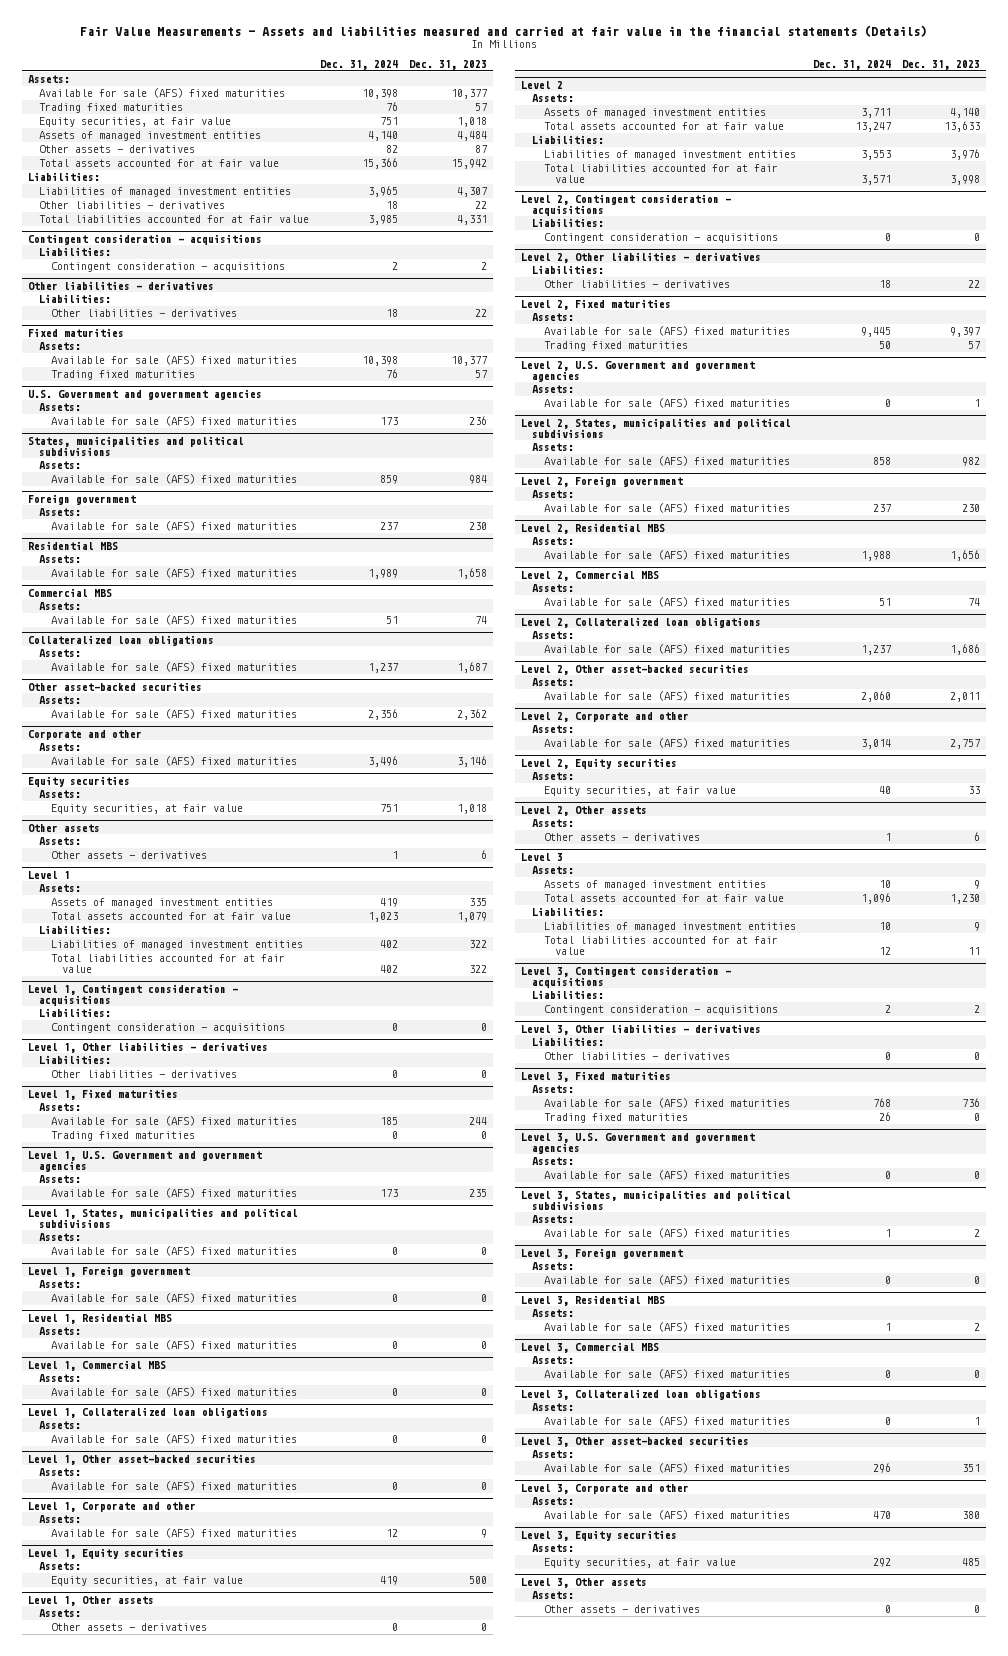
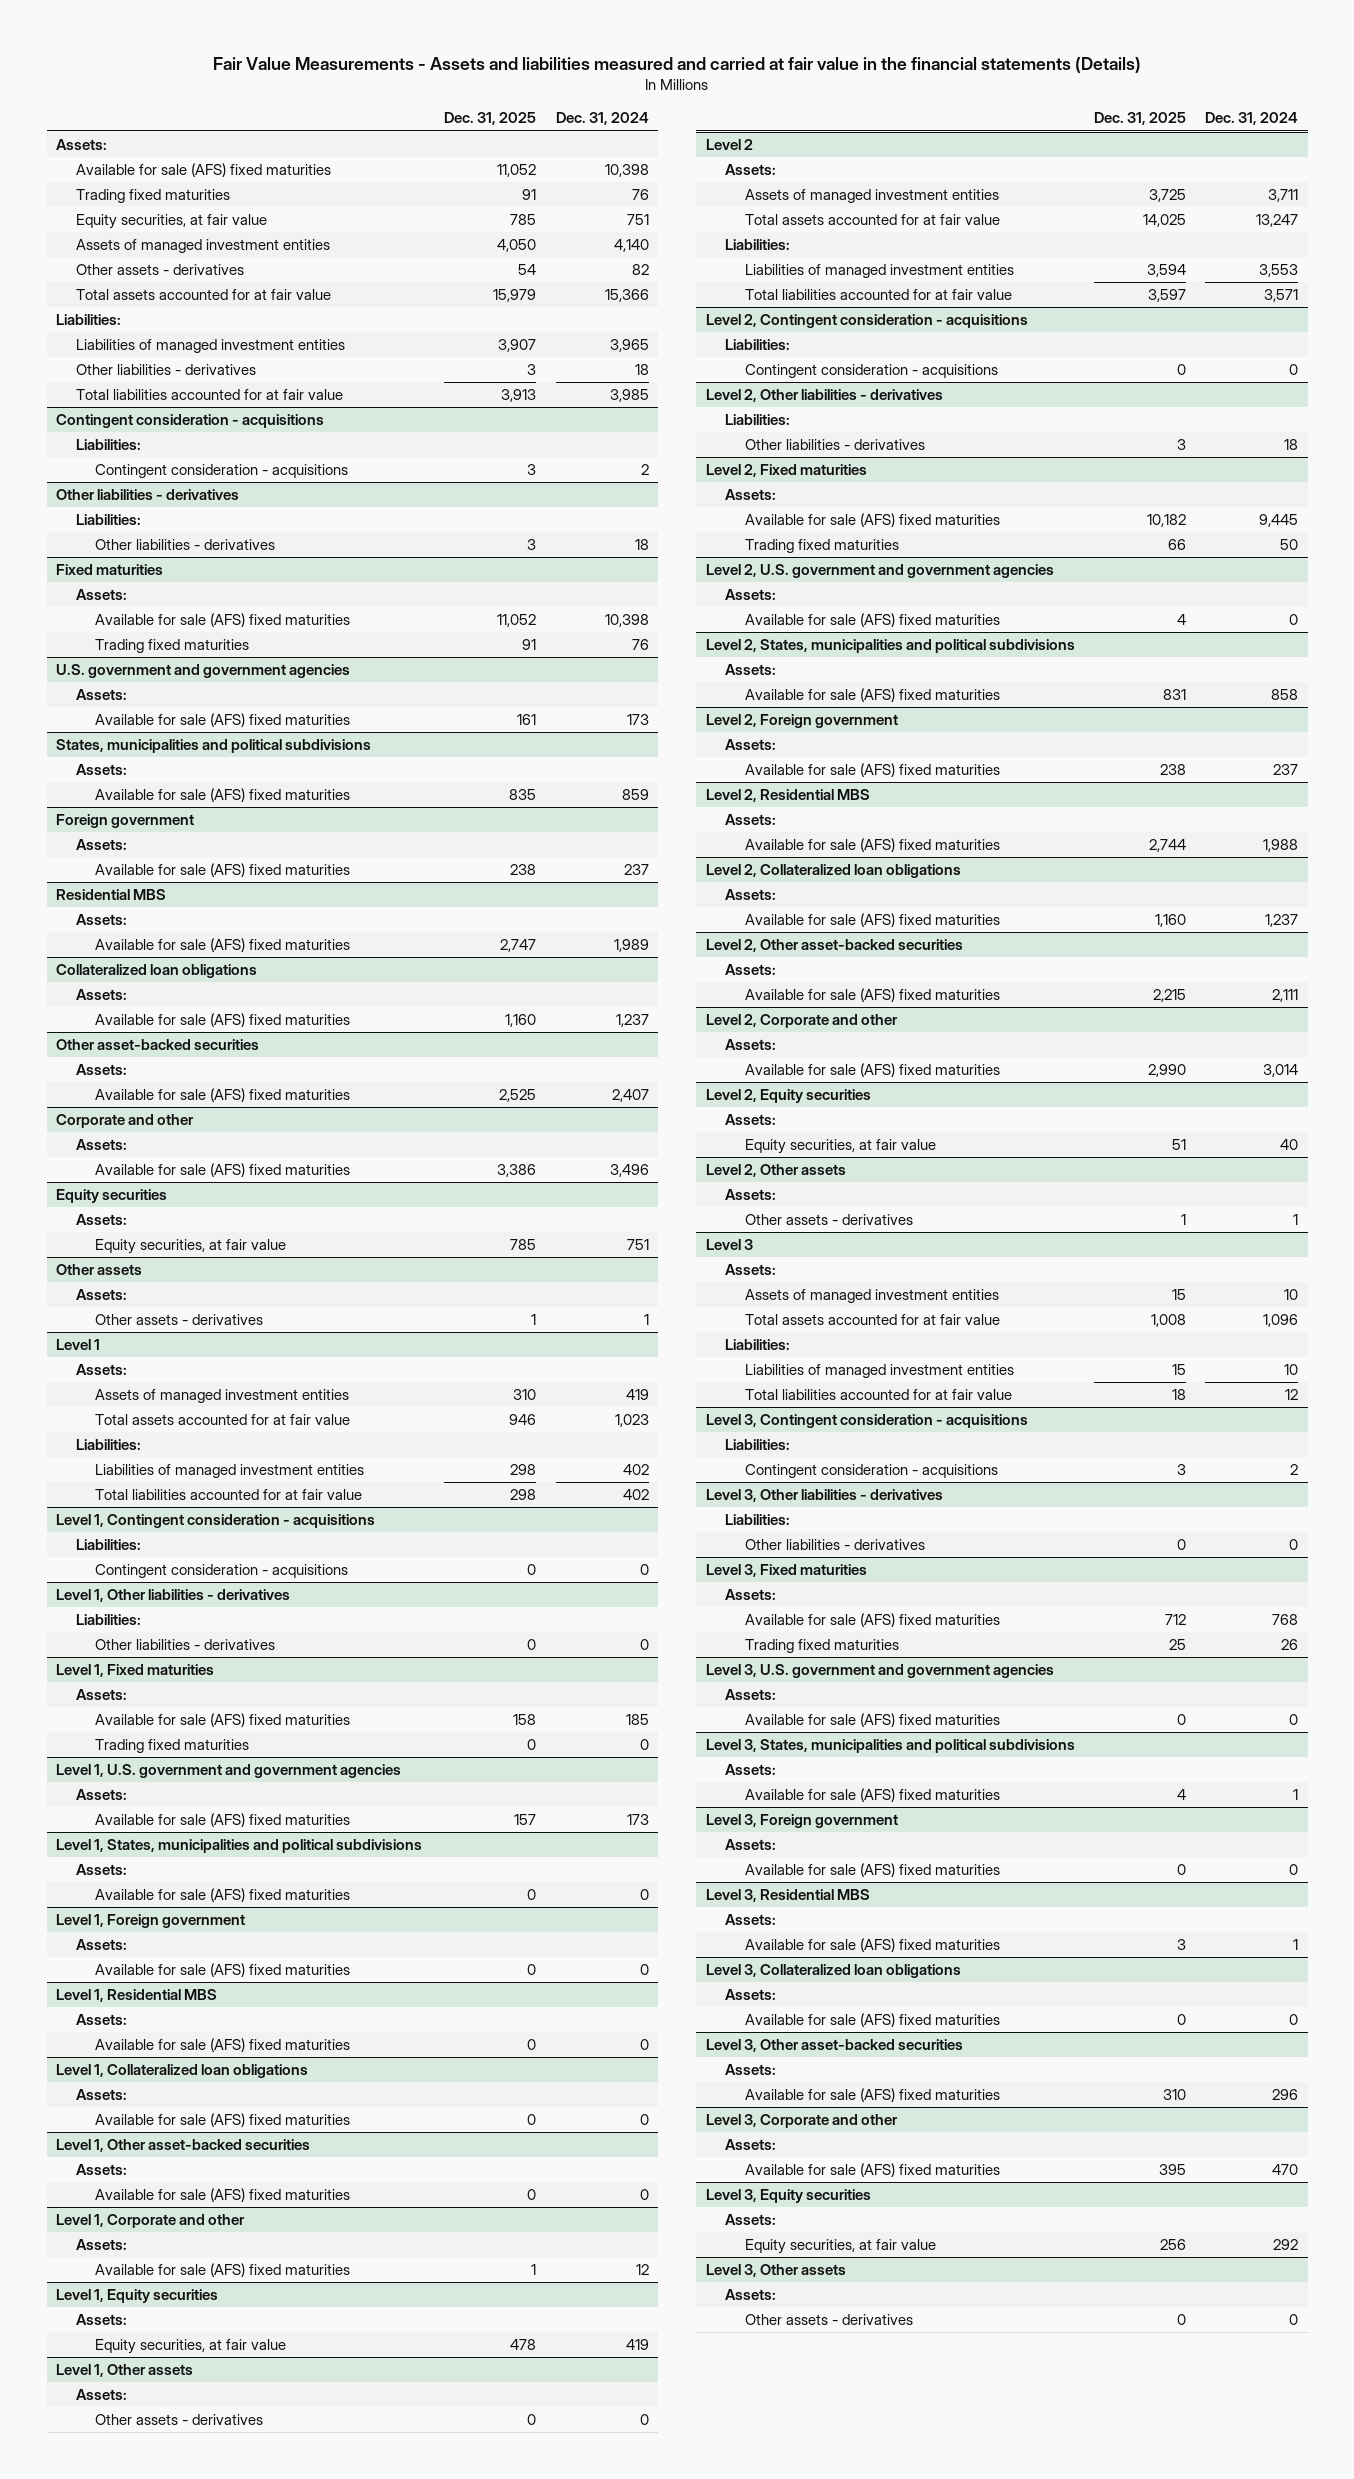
[409,59,488,70] Dec. 31, 2023 -> none
none -> [444,112,537,126] Dec. 31, 2025
[27,388,262,400] U.S. Government and government agencies -> [56,664,351,679] U.S. government and government agencies
[27,587,112,597] Commercial MBS -> none
[39,602,82,611] Assets: -> none
[50,615,297,626] Available for sale (AFS) fixed maturities -> none
[368,709,399,721] 2,356 -> [611,1089,649,1103] 2,407
[27,1150,262,1172] Level 1, U.S. Government and government agencies -> [56,1764,402,1779] Level 1, U.S. government and government agencies
[27,1359,166,1371] Level 1, Commercial MBS -> none
[39,1374,82,1383] Assets: -> none
[50,1387,297,1398] Available for sale (AFS) fixed maturities -> none
[520,360,755,382] Level 2, U.S. Government and government agencies -> [705,564,1054,579] Level 2, U.S. government and government agencies
[520,569,659,581] Level 2, Commercial MBS -> none
[532,584,575,593] Assets: -> none
[543,597,790,608] Available for sale (AFS) fixed maturities -> none
[861,691,892,703] 2,060 -> [1272,989,1299,1003] 2,111
[520,1132,755,1154] Level 3, U.S. Government and government agencies -> [705,1664,1054,1679] Level 3, U.S. government and government agencies
[520,1341,659,1353] Level 3, Commercial MBS -> none
[532,1356,575,1365] Assets: -> none
[543,1369,790,1380] Available for sale (AFS) fixed maturities -> none

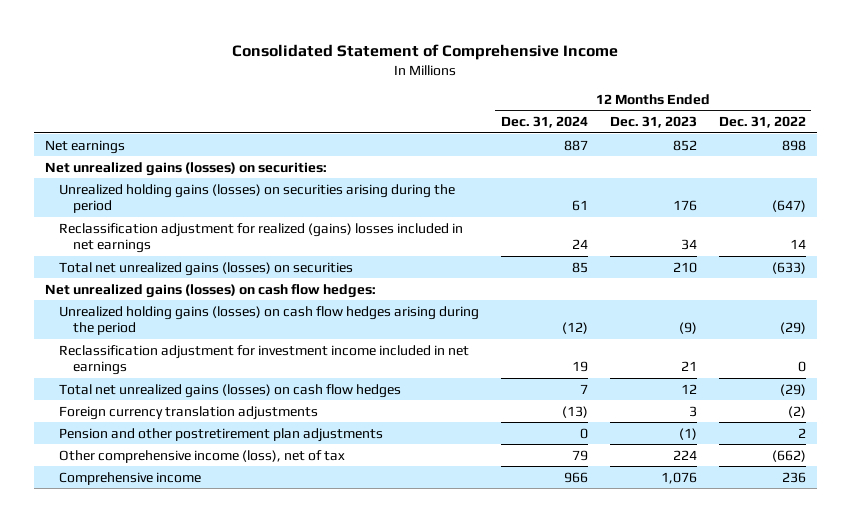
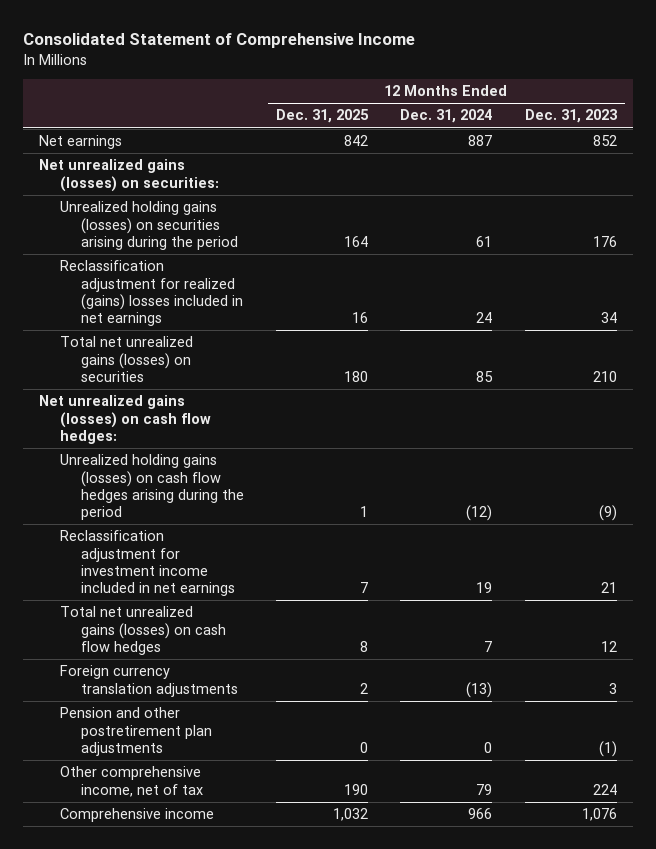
[718,116,806,129] Dec. 31, 2022 -> none
none -> [276,109,370,124] Dec. 31, 2025
[58,449,345,463] Other comprehensive income (loss), net of tax -> [59,766,203,797] Other comprehensive income, net of tax

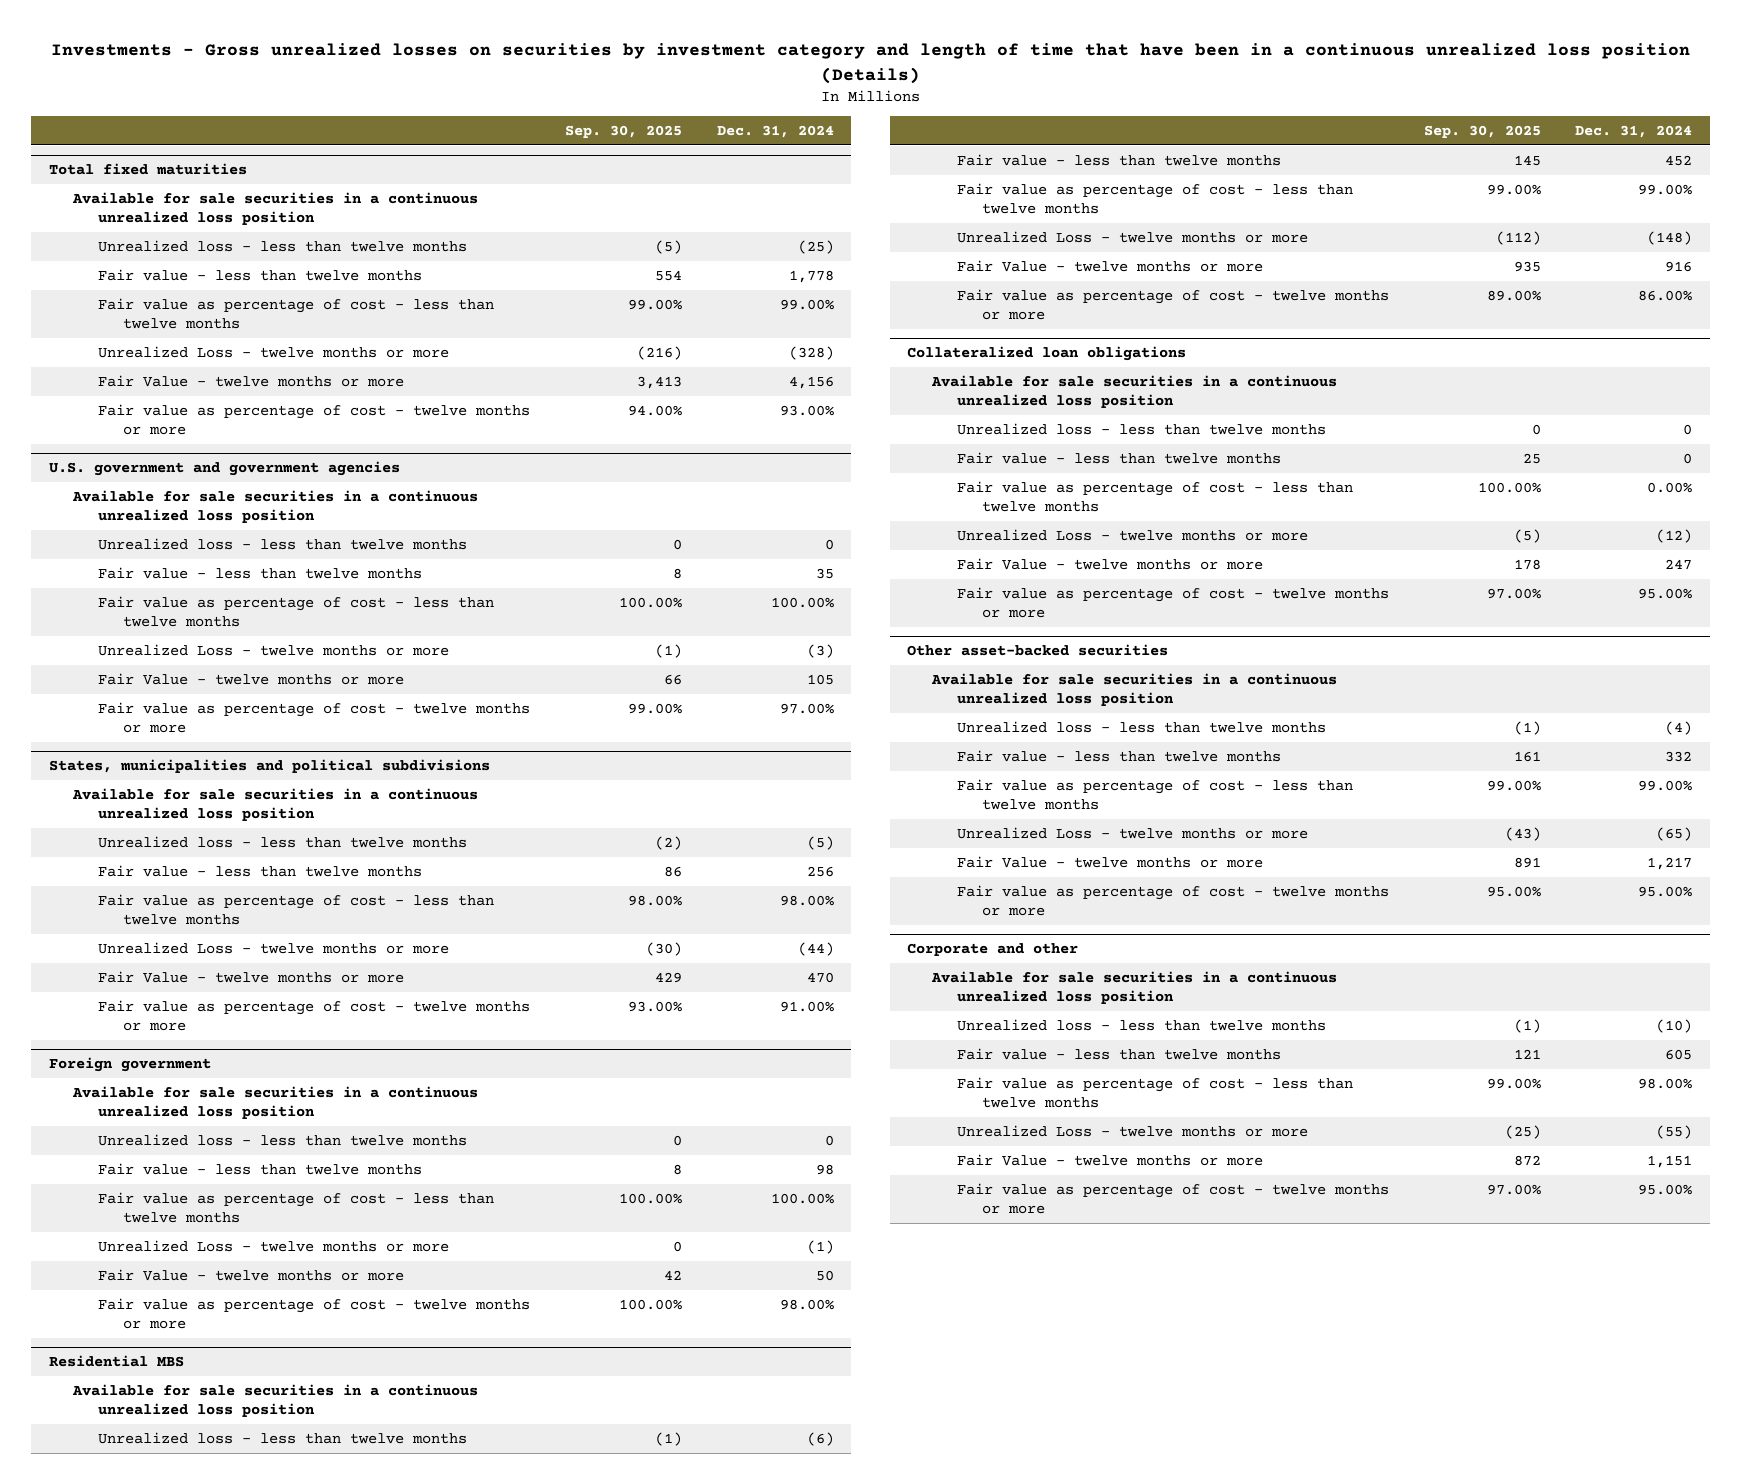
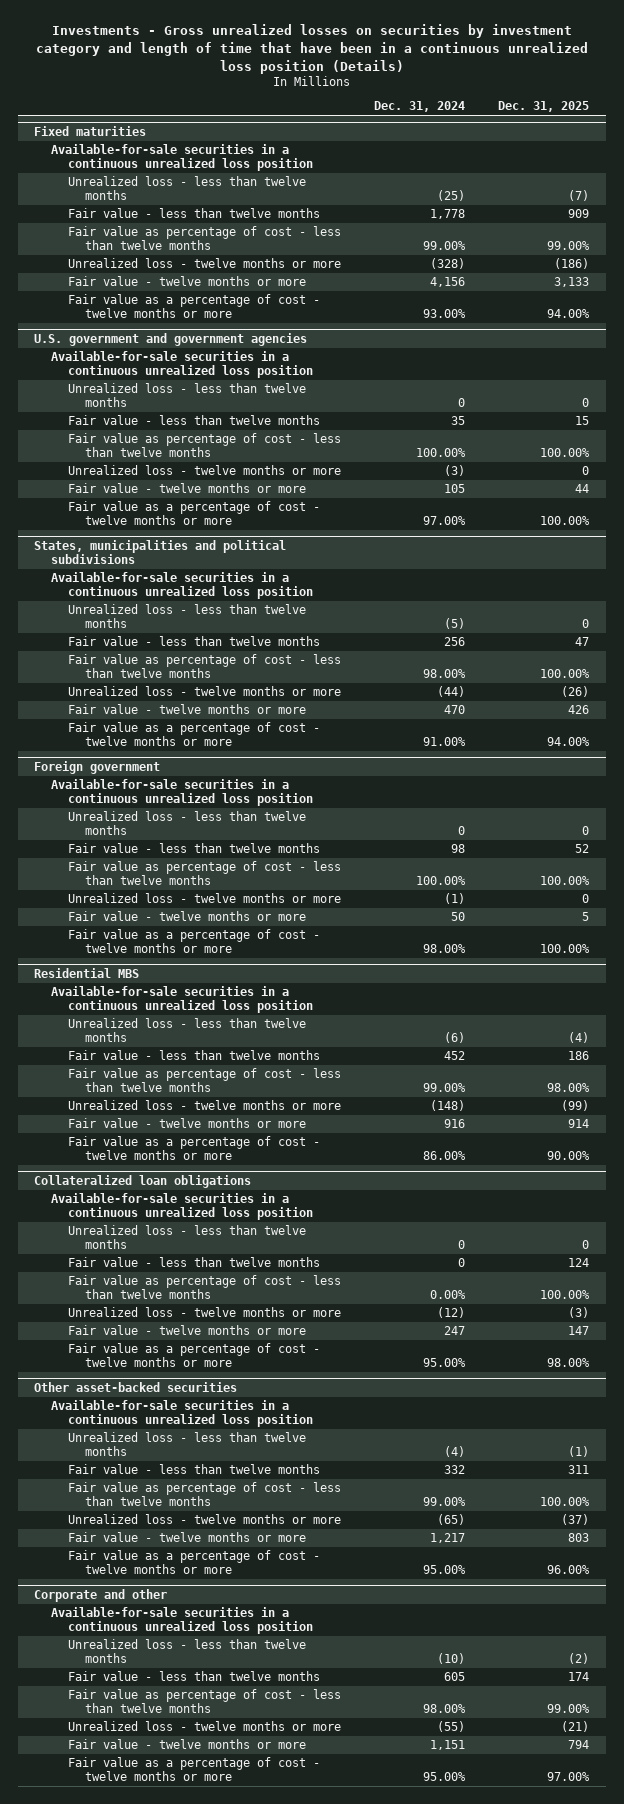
[564,124,682,138] Sep. 30, 2025 -> none
none -> [498,101,590,113] Dec. 31, 2025
[48,163,247,176] Total fixed maturities -> [34,126,147,137] Fixed maturities
[72,191,479,225] Available for sale securities in a continuous unrealized loss position -> [51,144,314,171] Available-for-sale securities in a continuous unrealized loss position
[98,345,450,358] Unrealized Loss - twelve months or more -> [68,258,342,269] Unrealized loss - twelve months or more
[98,374,405,387] Fair Value - twelve months or more -> [68,276,307,287] Fair value - twelve months or more
[98,403,531,435] Fair value as percentage of cost - twelve months or more -> [68,294,321,318] Fair value as a percentage of cost - twelve months or more
[72,489,479,523] Available for sale securities in a continuous unrealized loss position -> [51,351,314,378] Available-for-sale securities in a continuous unrealized loss position
[98,643,450,656] Unrealized Loss - twelve months or more -> [68,465,342,476] Unrealized loss - twelve months or more
[98,672,405,685] Fair Value - twelve months or more -> [68,483,307,494] Fair value - twelve months or more
[98,701,531,733] Fair value as percentage of cost - twelve months or more -> [68,501,321,525] Fair value as a percentage of cost - twelve months or more
[72,787,479,821] Available for sale securities in a continuous unrealized loss position -> [51,572,314,599] Available-for-sale securities in a continuous unrealized loss position
[98,941,450,954] Unrealized Loss - twelve months or more -> [68,686,342,697] Unrealized loss - twelve months or more
[98,970,405,983] Fair Value - twelve months or more -> [68,704,307,715] Fair value - twelve months or more
[98,999,531,1031] Fair value as percentage of cost - twelve months or more -> [68,722,321,746] Fair value as a percentage of cost - twelve months or more
[72,1085,479,1119] Available for sale securities in a continuous unrealized loss position -> [51,779,314,806] Available-for-sale securities in a continuous unrealized loss position
[98,1239,450,1252] Unrealized Loss - twelve months or more -> [68,893,342,904] Unrealized loss - twelve months or more
[98,1268,405,1281] Fair Value - twelve months or more -> [68,911,307,922] Fair value - twelve months or more
[98,1297,531,1329] Fair value as percentage of cost - twelve months or more -> [68,929,321,953] Fair value as a percentage of cost - twelve months or more
[72,1383,479,1417] Available for sale securities in a continuous unrealized loss position -> [51,986,314,1013] Available-for-sale securities in a continuous unrealized loss position
[956,230,1308,243] Unrealized Loss - twelve months or more -> [68,1100,342,1111] Unrealized loss - twelve months or more
[956,259,1263,272] Fair Value - twelve months or more -> [68,1118,307,1129] Fair value - twelve months or more
[956,288,1389,320] Fair value as percentage of cost - twelve months or more -> [68,1136,321,1160] Fair value as a percentage of cost - twelve months or more
[931,374,1338,408] Available for sale securities in a continuous unrealized loss position -> [51,1193,314,1220] Available-for-sale securities in a continuous unrealized loss position
[956,528,1308,541] Unrealized Loss - twelve months or more -> [68,1307,342,1318] Unrealized loss - twelve months or more
[956,557,1263,570] Fair Value - twelve months or more -> [68,1325,307,1336] Fair value - twelve months or more
[956,586,1389,618] Fair value as percentage of cost - twelve months or more -> [68,1343,321,1367] Fair value as a percentage of cost - twelve months or more
[931,672,1338,706] Available for sale securities in a continuous unrealized loss position -> [51,1400,314,1427] Available-for-sale securities in a continuous unrealized loss position
[956,826,1308,839] Unrealized Loss - twelve months or more -> [68,1514,342,1525] Unrealized loss - twelve months or more
[956,855,1263,868] Fair Value - twelve months or more -> [68,1532,307,1543] Fair value - twelve months or more
[956,884,1389,916] Fair value as percentage of cost - twelve months or more -> [68,1550,321,1574] Fair value as a percentage of cost - twelve months or more
[931,970,1338,1004] Available for sale securities in a continuous unrealized loss position -> [51,1607,314,1634] Available-for-sale securities in a continuous unrealized loss position
[956,1124,1308,1137] Unrealized Loss - twelve months or more -> [68,1721,342,1732] Unrealized loss - twelve months or more
[956,1153,1263,1166] Fair Value - twelve months or more -> [68,1739,307,1750] Fair value - twelve months or more
[956,1182,1389,1214] Fair value as percentage of cost - twelve months or more -> [68,1757,321,1781] Fair value as a percentage of cost - twelve months or more

